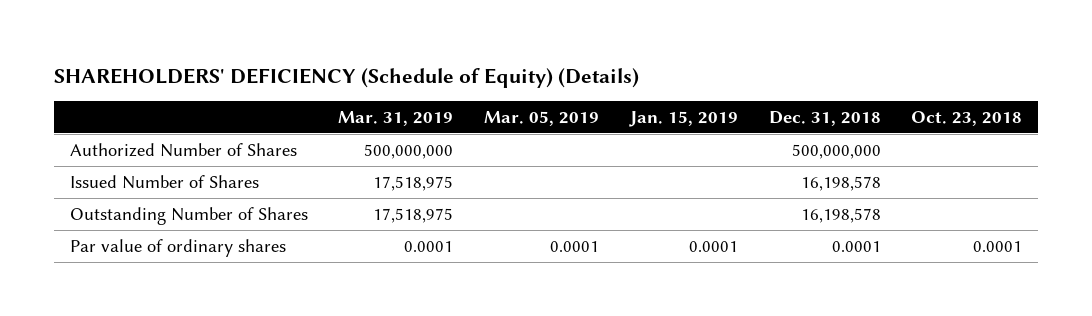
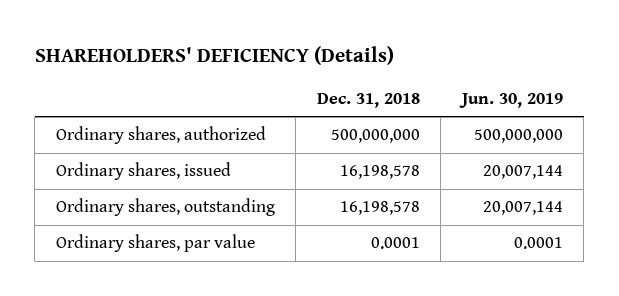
[54,67,640,88] SHAREHOLDERS' DEFICIENCY (Schedule of Equity) (Details) -> [34,46,394,66] SHAREHOLDERS' DEFICIENCY (Details)
[338,110,454,126] Mar. 31, 2019 -> none
[484,110,600,126] Mar. 05, 2019 -> none
[628,110,738,127] Jan. 15, 2019 -> none
[911,110,1023,126] Oct. 23, 2018 -> none
none -> [458,92,563,108] Jun. 30, 2019
[69,142,297,157] Authorized Number of Shares -> [55,126,266,145] Ordinary shares, authorized
[69,174,259,189] Issued Number of Shares -> [55,162,231,181] Ordinary shares, issued
[69,206,308,225] Outstanding Number of Shares -> [55,198,275,217] Ordinary shares, outstanding
[69,238,286,257] Par value of ordinary shares -> [55,234,255,253] Ordinary shares, par value

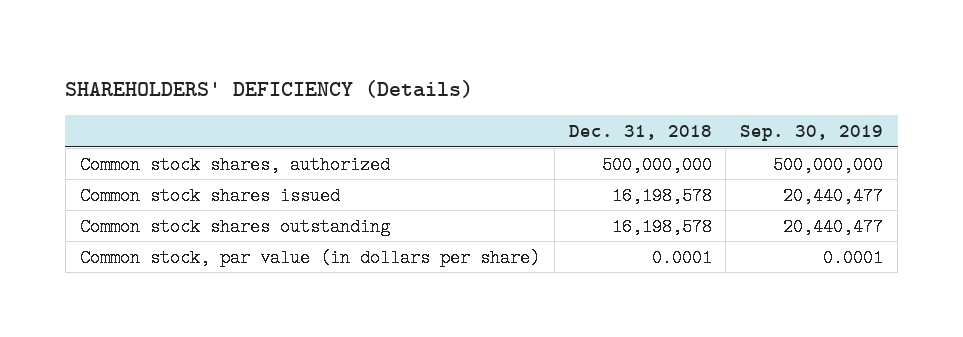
[458,92,563,108] Jun. 30, 2019 -> none
none -> [740,124,884,141] Sep. 30, 2019
[55,126,266,145] Ordinary shares, authorized -> [79,155,390,174] Common stock shares, authorized
[55,162,231,181] Ordinary shares, issued -> [79,186,340,205] Common stock shares issued
[55,198,275,217] Ordinary shares, outstanding -> [79,217,390,236] Common stock shares outstanding
[55,234,255,253] Ordinary shares, par value -> [79,248,540,267] Common stock, par value (in dollars per share)

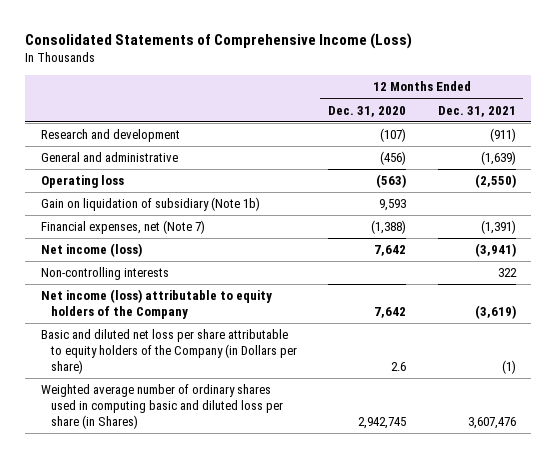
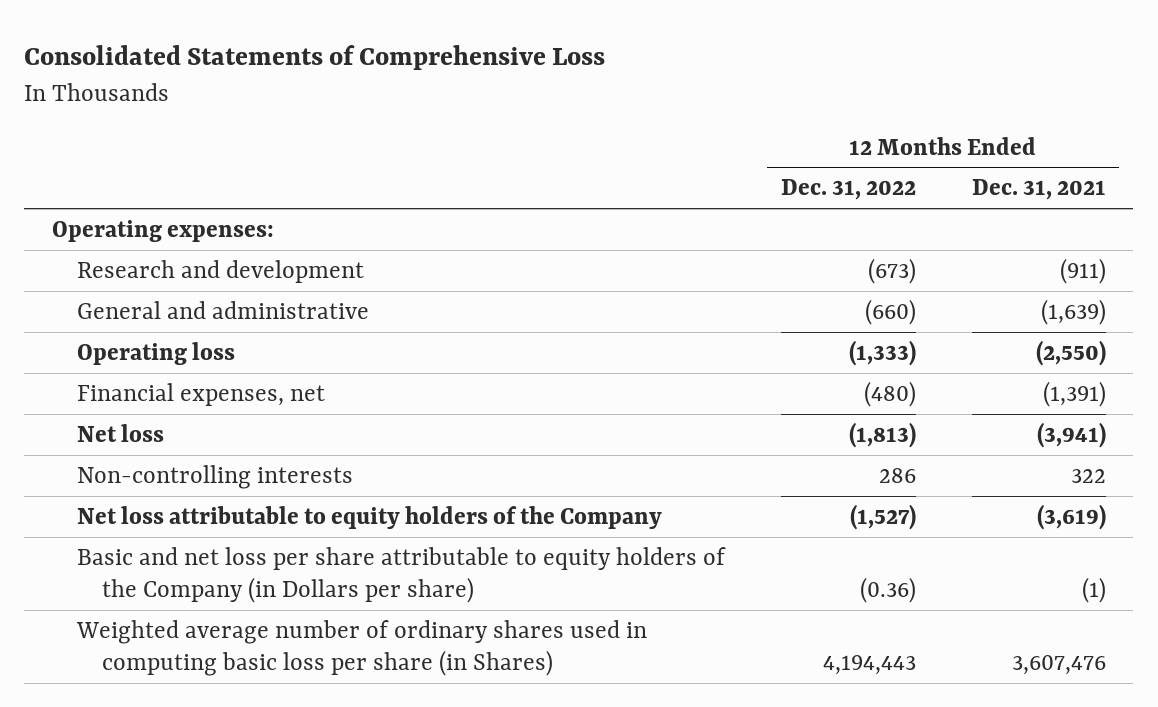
[25,33,413,50] Consolidated Statements of Comprehensive Income (Loss) -> [24,45,606,71] Consolidated Statements of Comprehensive Loss
[328,105,407,117] Dec. 31, 2020 -> none
none -> [780,179,916,201] Dec. 31, 2022
none -> [52,219,275,242] Operating expenses:
[40,197,260,212] Gain on liquidation of subsidiary (Note 1b) -> none
[40,220,205,235] Financial expenses, net (Note 7) -> [77,382,326,406] Financial expenses, net
[40,243,142,258] Net income (loss) -> [77,423,165,442] Net loss
[40,289,272,320] Net income (loss) attributable to equity holders of the Company -> [77,505,663,529] Net loss attributable to equity holders of the Company
[40,329,297,375] Basic and diluted net loss per share attributable to equity holders of the Company (in Dollars per share) -> [77,546,727,604] Basic and net loss per share attributable to equity holders of the Company (in Dollars per share)
[40,384,283,430] Weighted average number of ordinary shares used in computing basic and diluted loss per share (in Shares) -> [76,619,648,677] Weighted average number of ordinary shares used in computing basic loss per share (in Shares)

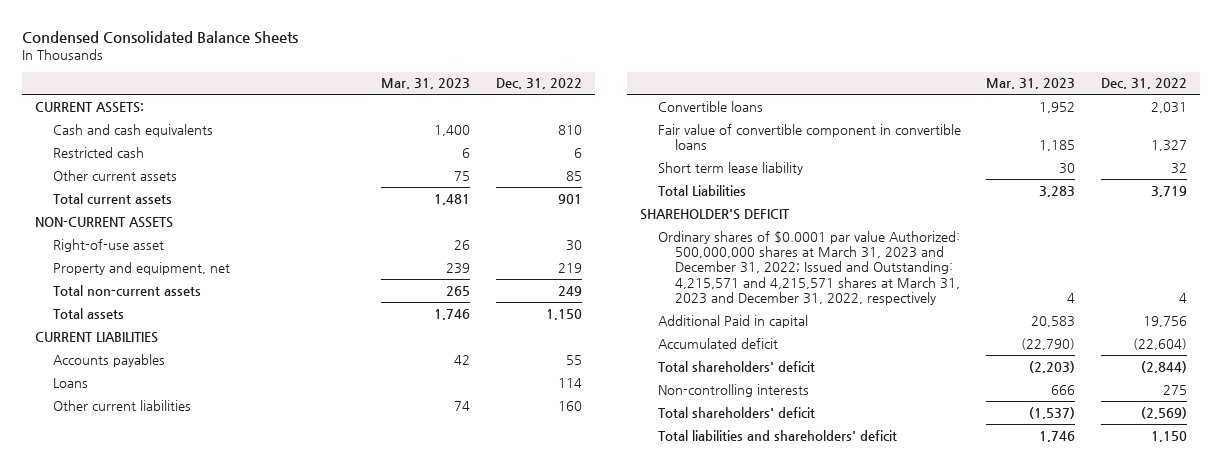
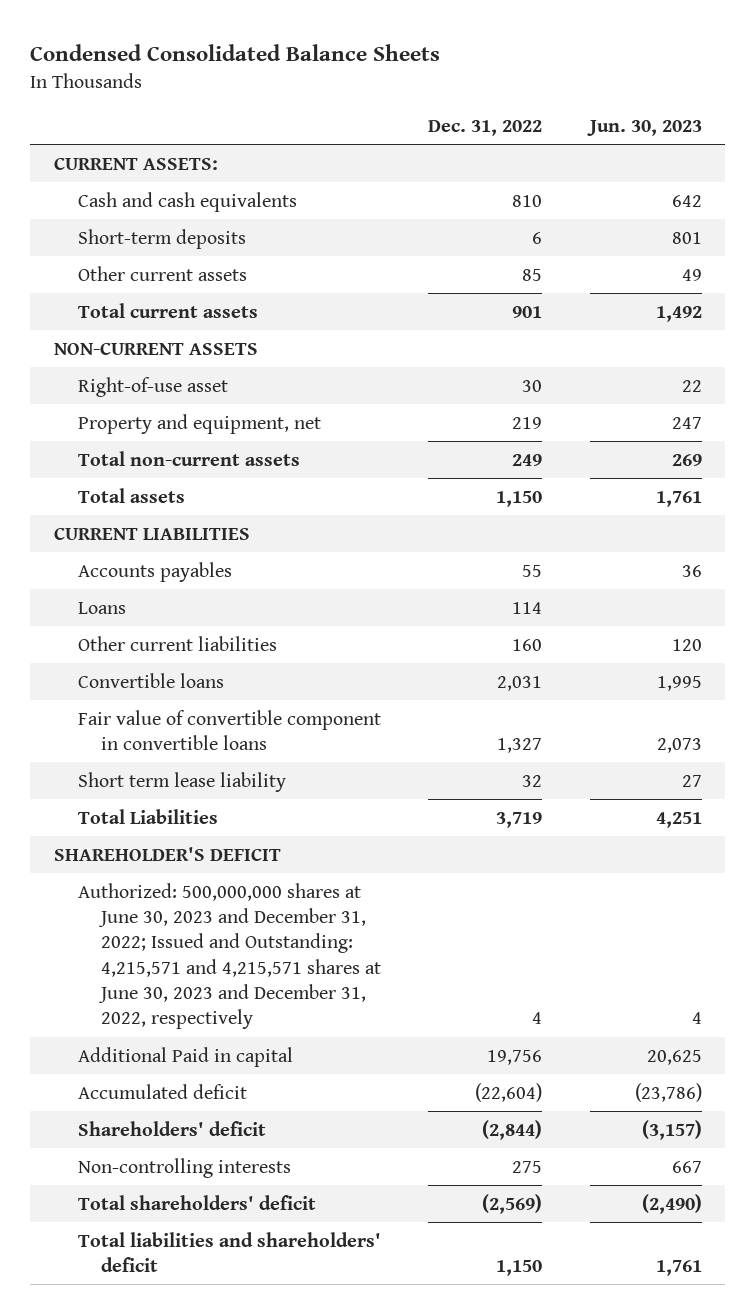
[381,78,471,90] Mar. 31, 2023 -> none
none -> [586,119,702,136] Jun. 30, 2023
[52,146,144,158] Restricted cash -> none
none -> [77,228,246,249] Short-term deposits
[657,230,961,305] Ordinary shares of $0.0001 par value Authorized: 500,000,000 shares at March 31, 2023 and December 31, 2022; Issued and Outstanding: 4,215,571 and 4,215,571 shares at March 31, 2023 and December 31, 2022, respectively -> [77,882,382,1030] Authorized: 500,000,000 shares at June 30, 2023 and December 31, 2022; Issued and Outstanding: 4,215,571 and 4,215,571 shares at June 30, 2023 and December 31, 2022, respectively
[657,360,815,372] Total shareholders' deficit -> [77,1120,266,1136] Shareholders' deficit

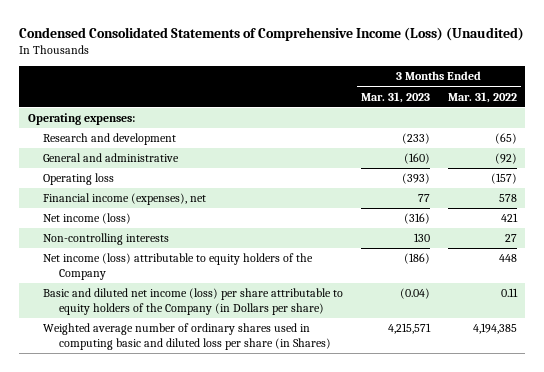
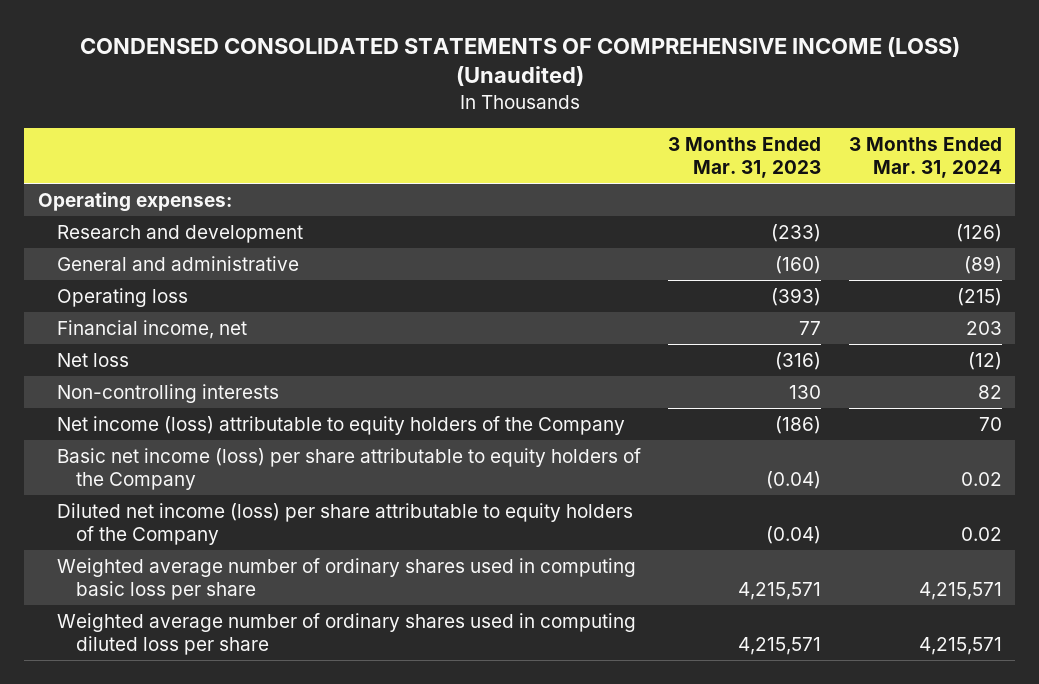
[18,26,524,41] Condensed Consolidated Statements of Comprehensive Income (Loss) (Unaudited) -> [79,36,960,87] CONDENSED CONSOLIDATED STATEMENTS OF COMPREHENSIVE INCOME (LOSS) (Unaudited)
[447,91,517,103] Mar. 31, 2022 -> none
none -> [848,137,1002,179] 3 Months Ended Mar. 31, 2024
[43,193,207,206] Financial income (expenses), net -> [56,319,247,339] Financial income, net
[43,213,132,225] Net income (loss) -> [56,352,129,367] Net loss
[43,288,344,315] Basic and diluted net income (loss) per share attributable to equity holders of the Company (in Dollars per share) -> [56,447,641,491] Basic net income (loss) per share attributable to equity holders of the Company
none -> [56,502,633,546] Diluted net income (loss) per share attributable to equity holders of the Company
[43,323,332,350] Weighted average number of ordinary shares used in computing basic and diluted loss per share (in Shares) -> [56,557,636,601] Weighted average number of ordinary shares used in computing basic loss per share
none -> [56,612,636,656] Weighted average number of ordinary shares used in computing diluted loss per share

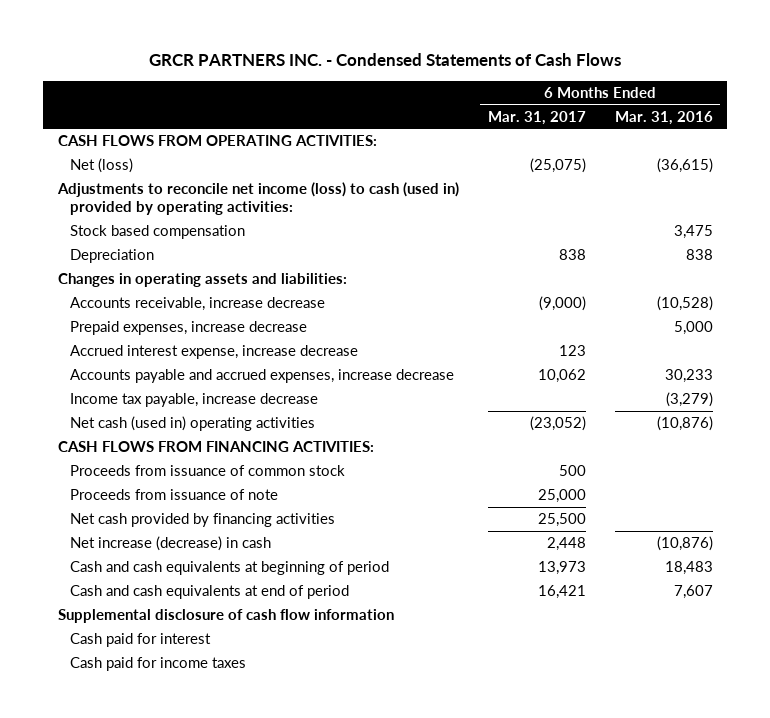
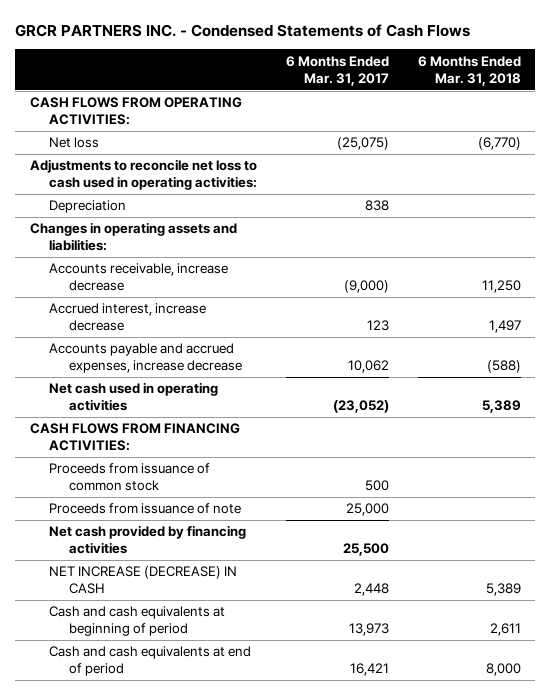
[614,110,713,125] Mar. 31, 2016 -> none
none -> [417,55,521,86] 6 Months Ended Mar. 31, 2018
[70,225,246,240] Stock based compensation -> none
[70,158,134,174] Net (loss) -> [49,137,100,149] Net loss
[56,182,459,216] Adjustments to reconcile net income (loss) to cash (used in) provided by operating activities: -> [29,159,258,191] Adjustments to reconcile net loss to cash used in operating activities:
[70,321,308,336] Prepaid expenses, increase decrease -> none
[70,345,359,360] Accrued interest expense, increase decrease -> [49,303,207,332] Accrued interest, increase decrease
[70,393,319,408] Income tax payable, increase decrease -> none
[70,416,316,432] Net cash (used in) operating activities -> [49,382,219,412] Net cash used in operating activities
[70,536,272,552] Net increase (decrease) in cash -> [49,566,238,595] NET INCREASE (DECREASE) IN CASH
[57,609,394,624] Supplemental disclosure of cash flow information -> none
[70,633,212,648] Cash paid for interest -> none
[70,657,247,672] Cash paid for income taxes -> none

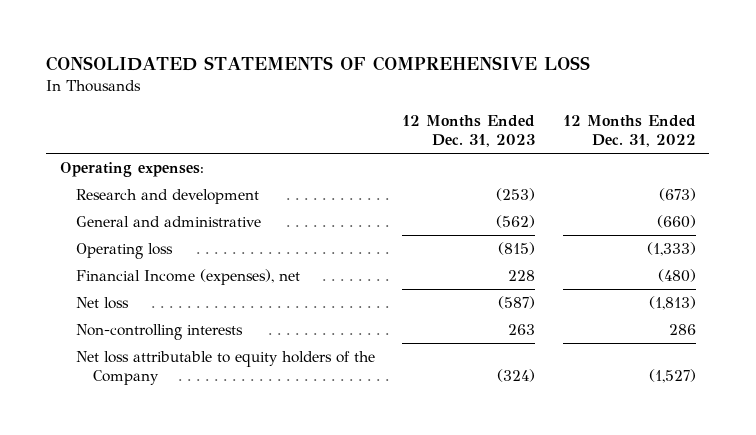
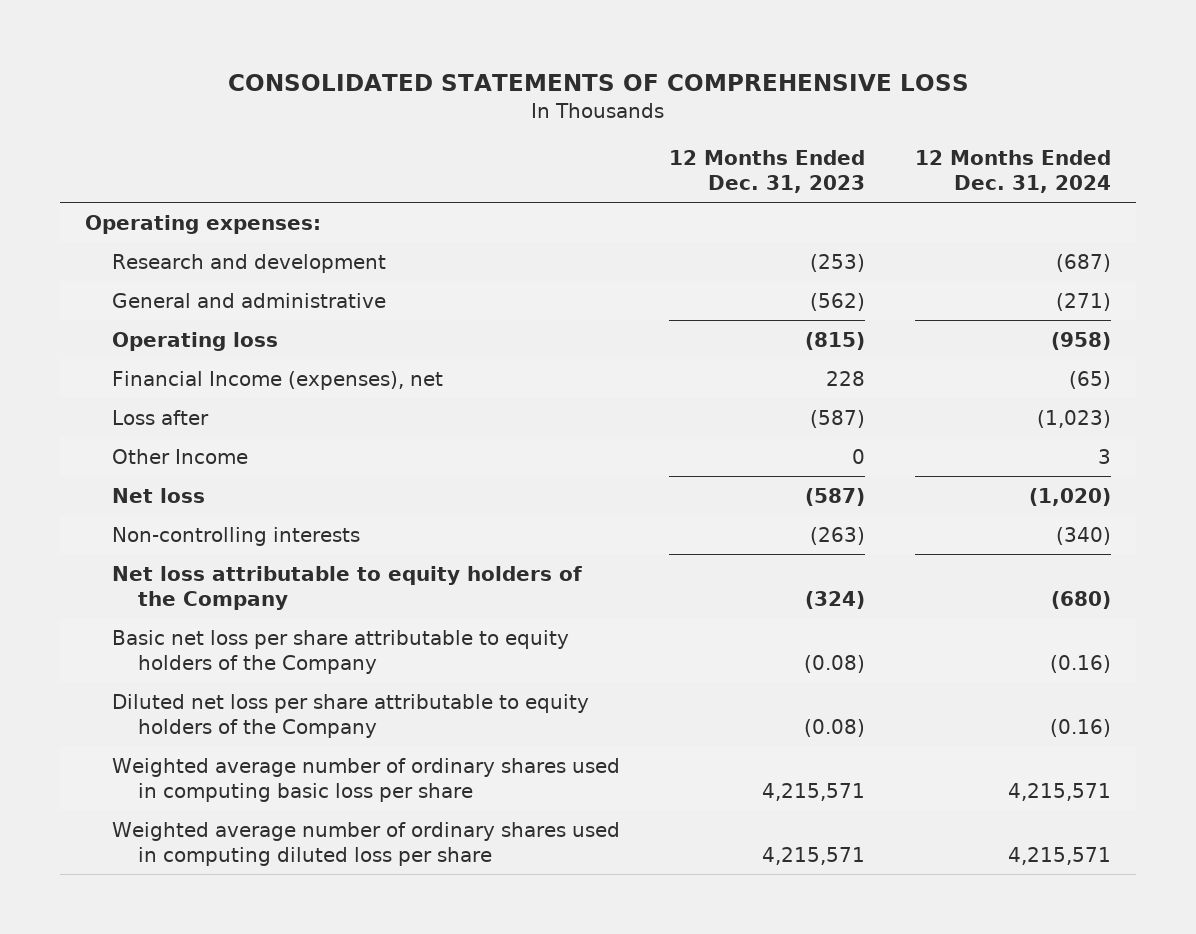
[562,114,696,148] 12 Months Ended Dec. 31, 2022 -> none
none -> [915,149,1112,194] 12 Months Ended Dec. 31, 2024
none -> [111,409,209,425] Loss after
none -> [111,448,248,464] Other Income
[508,323,536,335] 263 -> [810,526,866,545] (263)
none -> [111,629,569,675] Basic net loss per share attributable to equity holders of the Company
none -> [111,693,589,739] Diluted net loss per share attributable to equity holders of the Company
none -> [111,757,620,803] Weighted average number of ordinary shares used in computing basic loss per share
none -> [111,821,620,867] Weighted average number of ordinary shares used in computing diluted loss per share

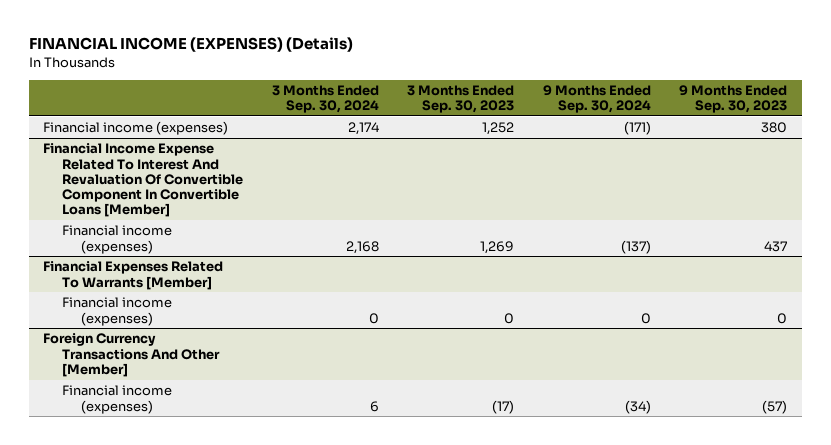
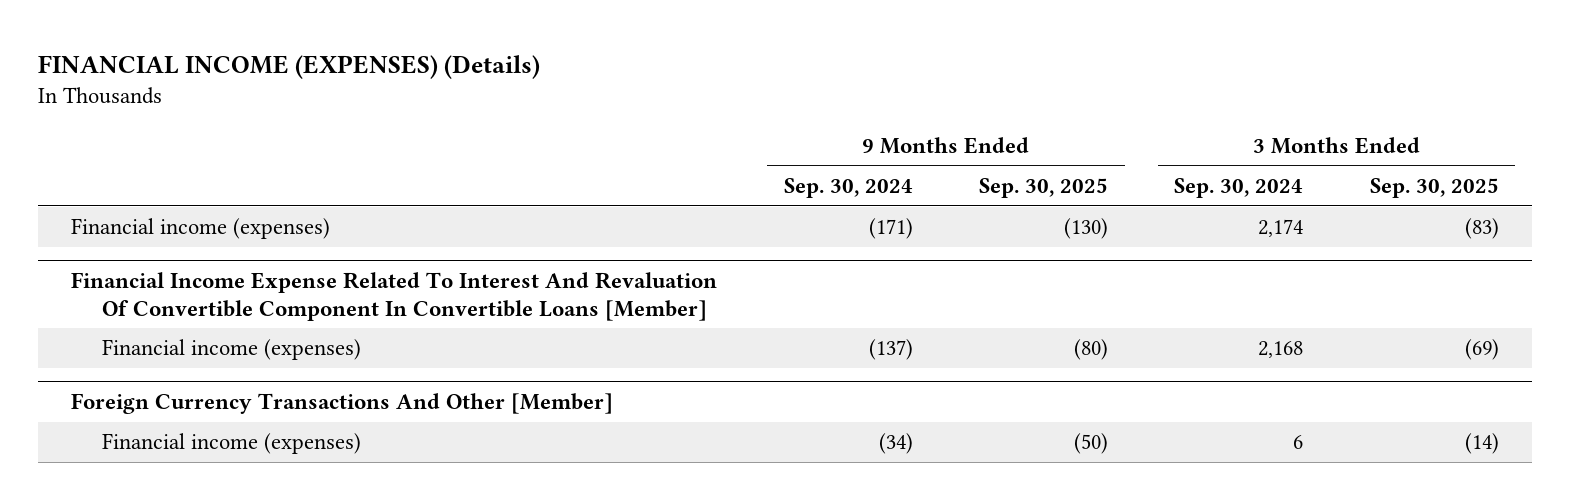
[407,84,515,114] 3 Months Ended Sep. 30, 2023 -> none
[679,84,788,114] 9 Months Ended Sep. 30, 2023 -> none
none -> [979,177,1109,198] Sep. 30, 2025
none -> [1369,177,1499,198] Sep. 30, 2025
[43,261,224,290] Financial Expenses Related To Warrants [Member] -> none
[62,297,173,326] Financial income (expenses) -> none

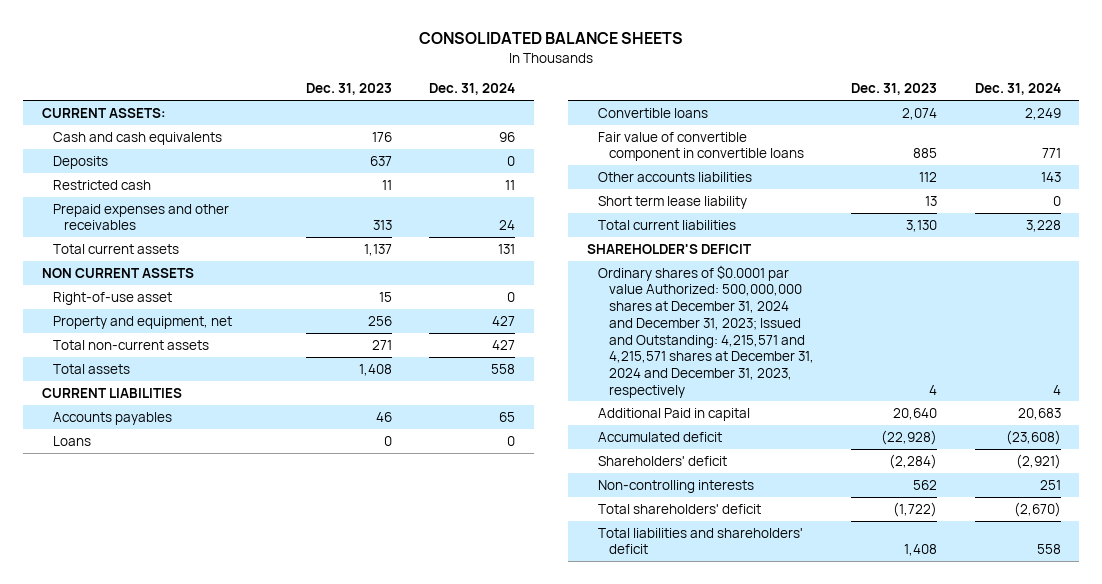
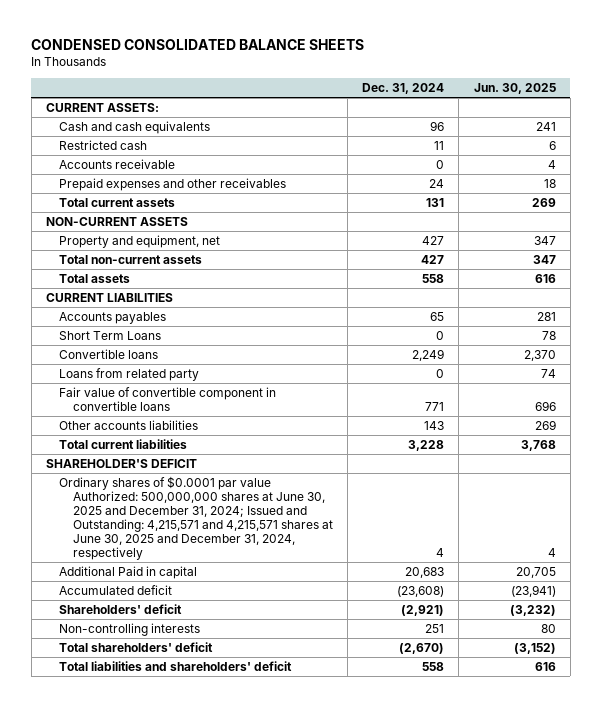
[419,32,684,45] CONSOLIDATED BALANCE SHEETS -> [31,39,365,51] CONDENSED CONSOLIDATED BALANCE SHEETS
[306,83,393,96] Dec. 31, 2023 -> none
none -> [473,83,556,95] Jun. 30, 2025
[52,155,108,169] Deposits -> none
none -> [59,158,176,169] Accounts receivable
[52,291,172,305] Right-of-use asset -> none
[41,267,194,278] NON CURRENT ASSETS -> [46,216,189,226] NON-CURRENT ASSETS
[52,435,91,446] Loans -> [59,330,162,340] Short Term Loans
none -> [59,367,200,381] Loans from related party
[598,195,748,209] Short term lease liability -> none
[598,264,815,398] Ordinary shares of $0.0001 par value Authorized: 500,000,000 shares at December 31, 2024 and December 31, 2023; Issued and Outstanding: 4,215,571 and 4,215,571 shares at December 31, 2024 and December 31, 2023, respectively -> [59,475,333,560] Ordinary shares of $0.0001 par value Authorized: 500,000,000 shares at June 30, 2025 and December 31, 2024; Issued and Outstanding: 4,215,571 and 4,215,571 shares at June 30, 2025 and December 31, 2024, respectively

